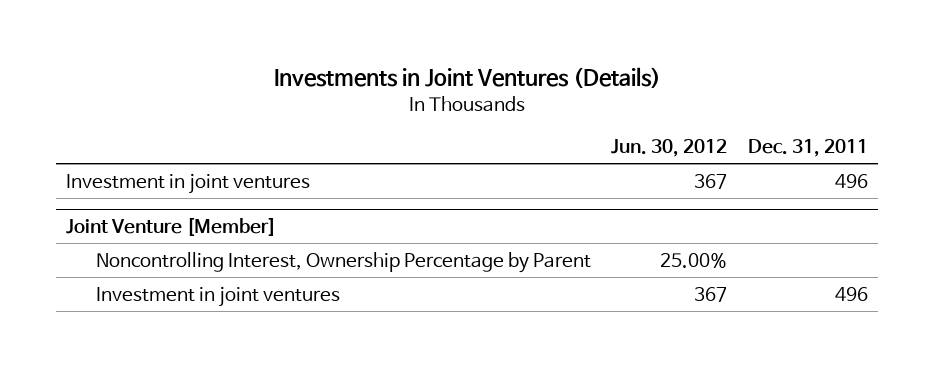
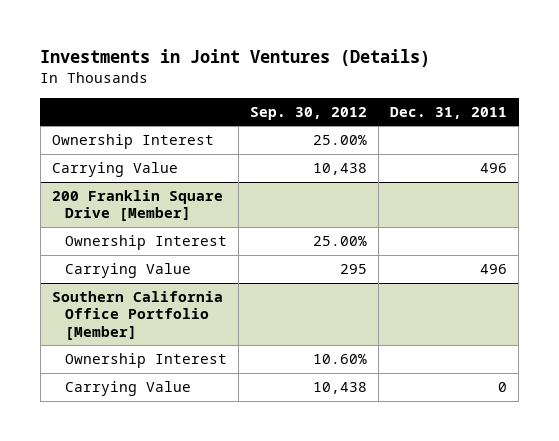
[611,139,728,158] Jun. 30, 2012 -> none
none -> [250,106,368,120] Sep. 30, 2012
[66,217,277,237] Joint Venture [Member] -> none
[95,251,591,273] Noncontrolling Interest, Ownership Percentage by Parent -> none
[95,285,340,307] Investment in joint ventures -> none
none -> [51,134,214,150] Ownership Interest
[66,172,311,194] Investment in joint ventures -> [51,162,178,178] Carrying Value
none -> [51,190,223,222] 200 Franklin Square Drive [Member]
none -> [65,235,228,251] Ownership Interest
none -> [65,263,192,279] Carrying Value
none -> [51,291,223,340] Southern California Office Portfolio [Member]
none -> [65,353,228,369] Ownership Interest
none -> [65,381,192,397] Carrying Value

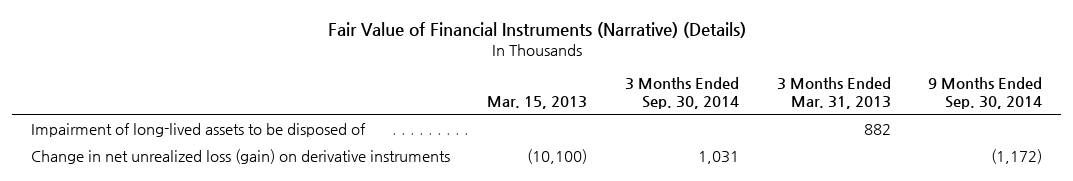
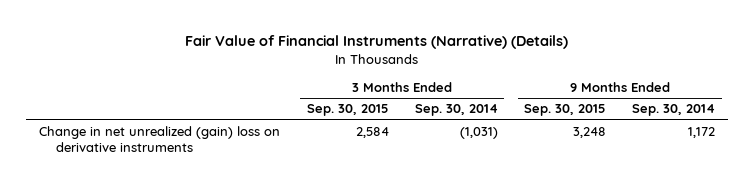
[487,95,588,109] Mar. 15, 2013 -> none
[776,77,891,109] 3 Months Ended Mar. 31, 2013 -> none
none -> [306,104,389,117] Sep. 30, 2015
none -> [524,104,607,117] Sep. 30, 2015
[30,122,366,137] Impairment of long-lived assets to be disposed of -> none
[30,148,450,164] Change in net unrealized loss (gain) on derivative instruments -> [39,126,281,153] Change in net unrealized (gain) loss on derivative instruments
[698,150,740,164] 1,031 -> [459,127,498,140] (1,031)
[991,148,1043,164] (1,172) -> [688,127,716,139] 1,172

